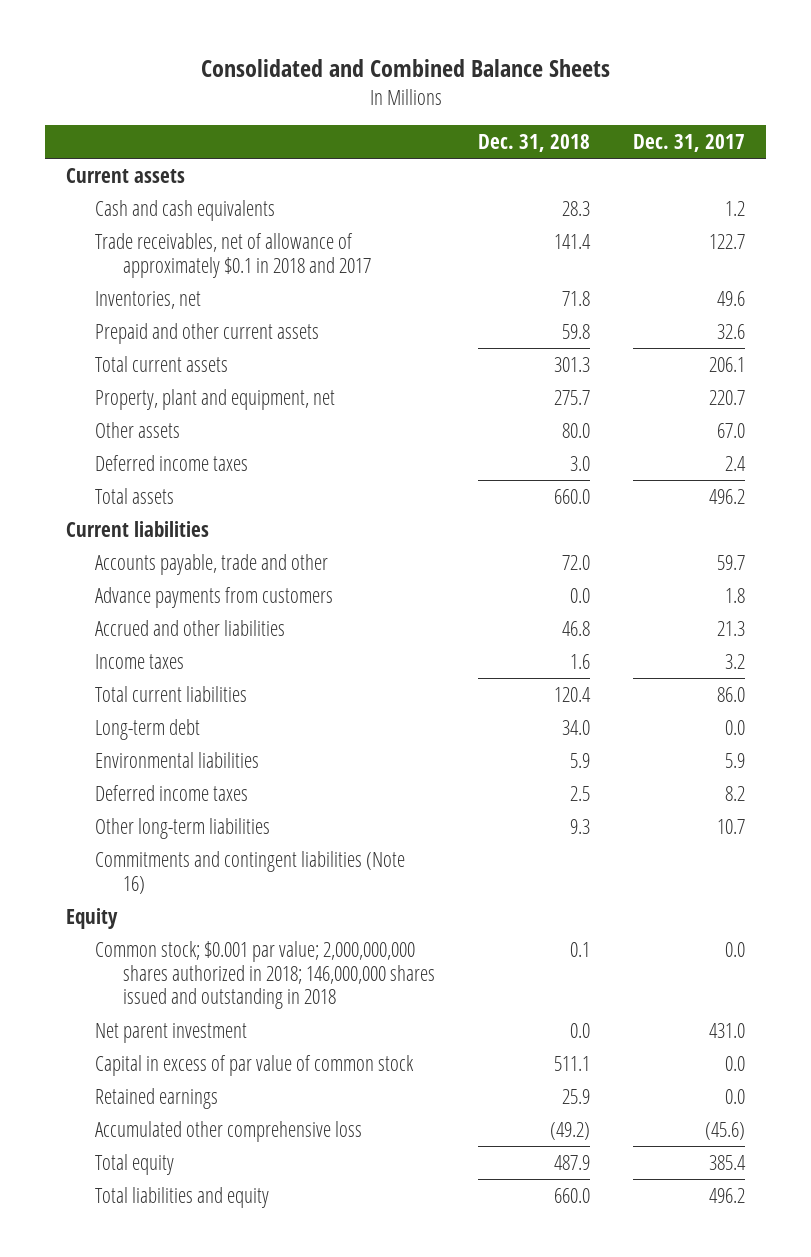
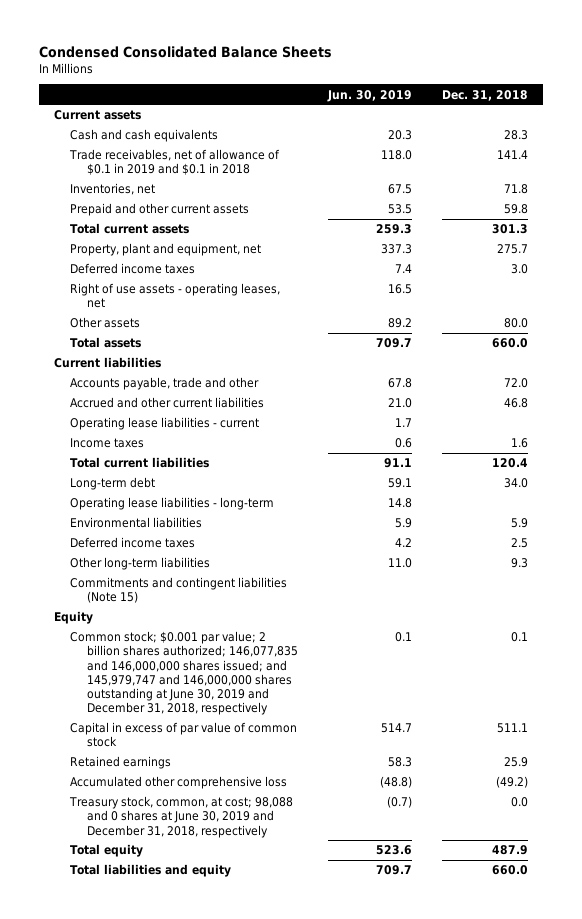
[200,58,610,77] Consolidated and Combined Balance Sheets -> [38,45,332,58] Condensed Consolidated Balance Sheets
[632,133,745,152] Dec. 31, 2017 -> none
none -> [326,89,412,102] Jun. 30, 2019
[94,232,371,278] Trade receivables, net of allowance of approximately $0.1 in 2018 and 2017 -> [69,149,281,176] Trade receivables, net of allowance of $0.1 in 2019 and $0.1 in 2018
none -> [70,283,281,309] Right of use assets - operating leases, net
[94,421,180,438] Other assets -> [70,317,141,329] Other assets
[94,586,333,608] Advance payments from customers -> none
[94,619,285,636] Accrued and other liabilities -> [70,397,265,409] Accrued and other current liabilities
none -> [70,417,260,431] Operating lease liabilities - current
none -> [70,497,275,511] Operating lease liabilities - long-term
[94,850,405,894] Commitments and contingent liabilities (Note 16) -> [70,577,288,604] Commitments and contingent liabilities (Note 15)
[94,1022,247,1043] Net parent investment -> none
[94,940,435,1010] Common stock; $0.001 par value; 2,000,000,000 shares authorized in 2018; 146,000,000 shares issued and outstanding in 2018 -> [70,631,298,716] Common stock; $0.001 par value; 2 billion shares authorized; 146,077,835 and 146,000,000 shares issued; and 145,979,747 and 146,000,000 shares outstanding at June 30, 2019 and December 31, 2018, respectively
none -> [69,796,294,838] Treasury stock, common, at cost; 98,088 and 0 shares at June 30, 2019 and December 31, 2018, respectively

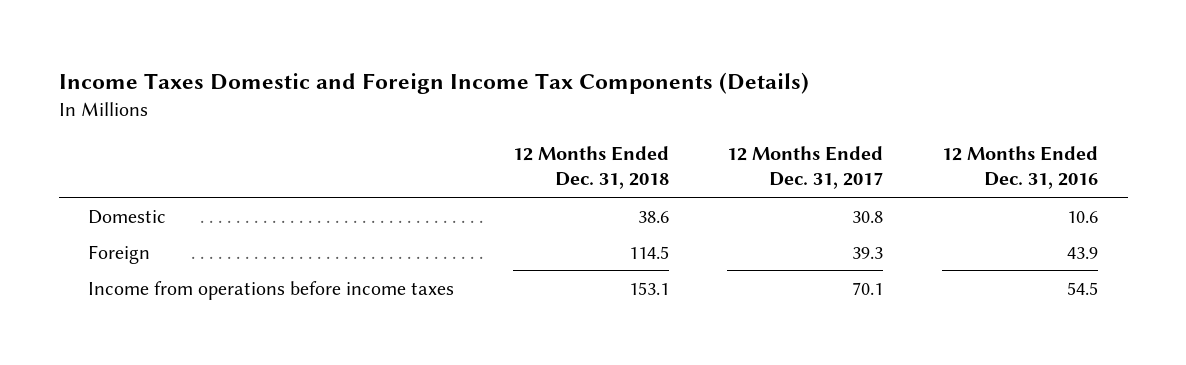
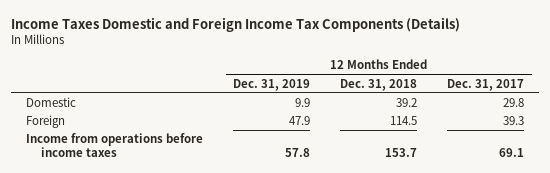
[942,146,1099,190] 12 Months Ended Dec. 31, 2016 -> none
none -> [233,78,311,91] Dec. 31, 2019
[637,210,669,223] 38.6 -> [396,98,418,108] 39.2
[852,210,884,223] 30.8 -> [503,98,525,108] 29.8
[628,281,669,295] 153.1 -> [385,148,418,158] 153.7
[852,281,884,295] 70.1 -> [499,148,525,158] 69.1

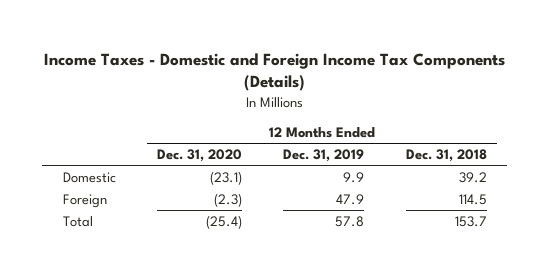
[11,16,461,32] Income Taxes Domestic and Foreign Income Tax Components (Details) -> [43,52,505,92] Income Taxes - Domestic and Foreign Income Tax Components (Details)
[447,78,525,91] Dec. 31, 2017 -> none
none -> [156,149,242,163] Dec. 31, 2020
[26,133,204,158] Income from operations before income taxes -> [62,215,93,227] Total

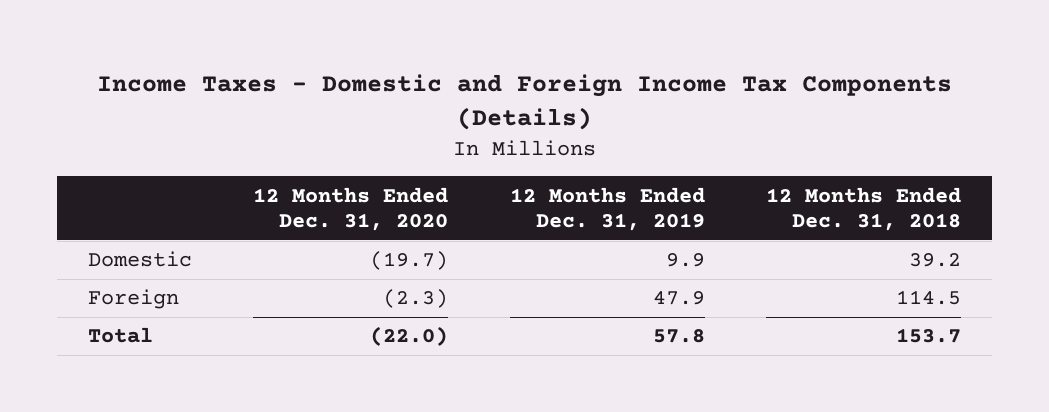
[209,170,242,185] (23.1) -> [370,251,449,271] (19.7)
[205,214,242,229] (25.4) -> [370,326,449,347] (22.0)

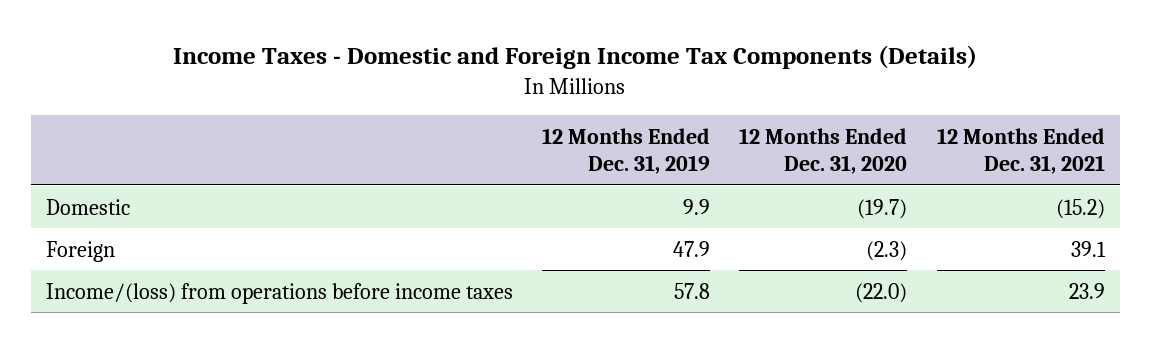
[766,186,962,232] 12 Months Ended Dec. 31, 2018 -> none
none -> [936,127,1105,174] 12 Months Ended Dec. 31, 2021
[87,327,153,344] Total -> [45,282,513,304] Income/(loss) from operations before income taxes

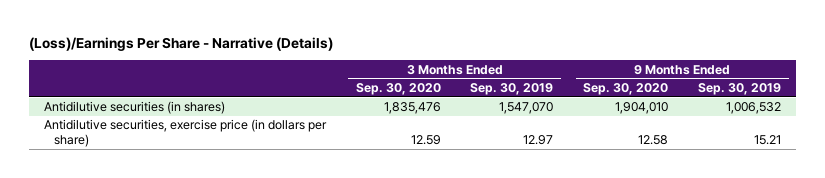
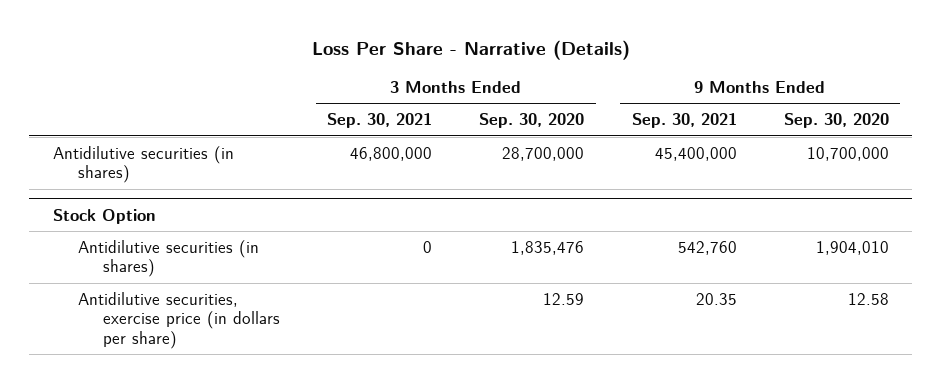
[28,36,333,51] (Loss)/Earnings Per Share - Narrative (Details) -> [311,39,630,60] Loss Per Share - Narrative (Details)
[470,82,554,95] Sep. 30, 2019 -> none
[698,82,782,95] Sep. 30, 2019 -> none
none -> [327,113,433,129] Sep. 30, 2021
none -> [631,113,737,129] Sep. 30, 2021
none -> [52,145,234,184] Antidilutive securities (in shares)
none -> [52,208,156,224] Stock Option

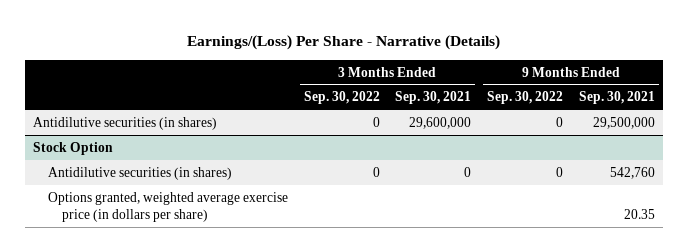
[311,39,630,60] Loss Per Share - Narrative (Details) -> [187,35,501,51] Earnings/(Loss) Per Share - Narrative (Details)
[479,113,585,129] Sep. 30, 2020 -> none
[783,113,889,129] Sep. 30, 2020 -> none
none -> [303,91,380,105] Sep. 30, 2022
none -> [487,91,564,105] Sep. 30, 2022
[350,146,433,161] 46,800,000 -> [409,116,472,129] 29,600,000
[654,146,737,161] 45,400,000 -> [593,116,656,129] 29,500,000
[77,291,281,350] Antidilutive securities, exercise price (in dollars per share) -> [47,191,288,222] Options granted, weighted average exercise price (in dollars per share)

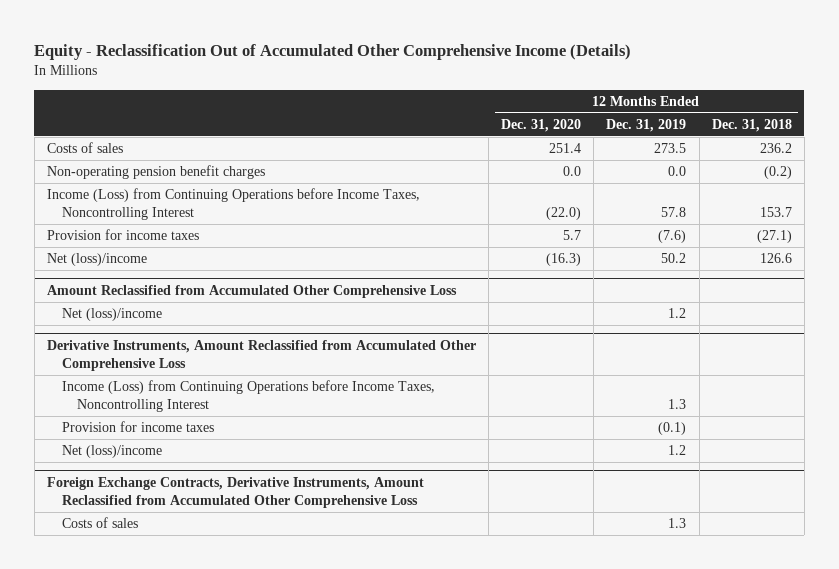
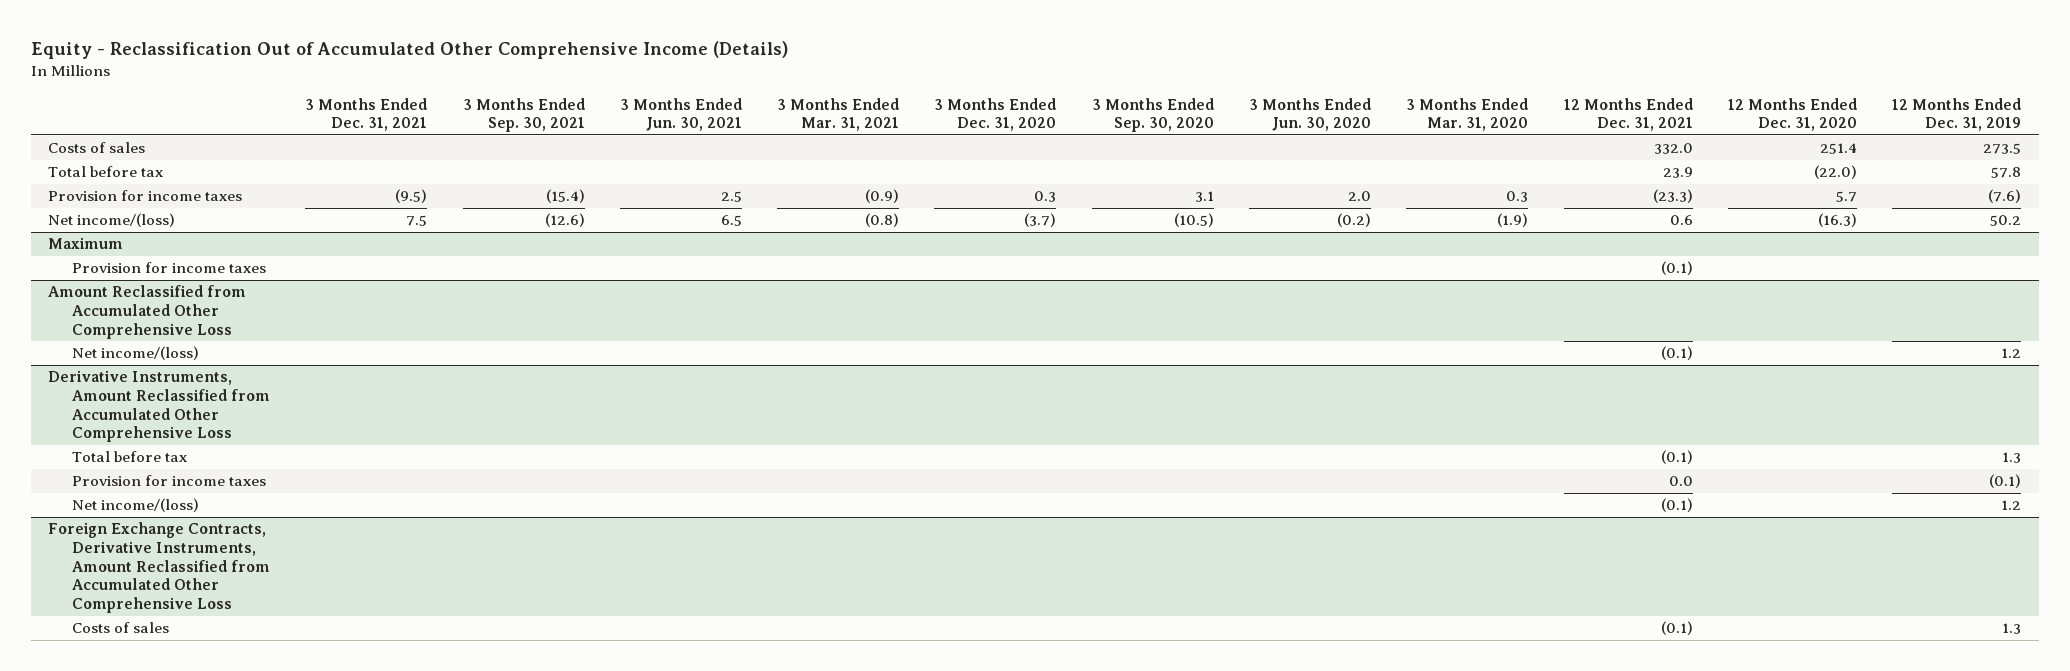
[711,118,792,132] Dec. 31, 2018 -> none
none -> [305,97,428,132] 3 Months Ended Dec. 31, 2021
none -> [462,97,585,133] 3 Months Ended Sep. 30, 2021
none -> [619,97,742,132] 3 Months Ended Jun. 30, 2021
none -> [777,97,900,132] 3 Months Ended Mar. 31, 2021
none -> [934,97,1057,132] 3 Months Ended Dec. 31, 2020
none -> [1091,97,1214,133] 3 Months Ended Sep. 30, 2020
none -> [1249,97,1372,132] 3 Months Ended Jun. 30, 2020
none -> [1406,97,1529,132] 3 Months Ended Mar. 31, 2020
none -> [1563,97,1693,132] 12 Months Ended Dec. 31, 2021
[46,165,265,180] Non-operating pension benefit charges -> none
[46,188,420,220] Income (Loss) from Continuing Operations before Income Taxes, Noncontrolling Interest -> [48,166,164,178] Total before tax
[46,253,147,267] Net (loss)/income -> [48,213,176,228] Net income/(loss)
none -> [48,237,124,250] Maximum
none -> [71,262,266,274] Provision for income taxes
[61,308,162,322] Net (loss)/income -> [71,346,199,361] Net income/(loss)
[61,380,435,412] Income (Loss) from Continuing Operations before Income Taxes, Noncontrolling Interest -> [71,451,187,463] Total before tax
[61,445,162,459] Net (loss)/income -> [71,498,199,513] Net income/(loss)

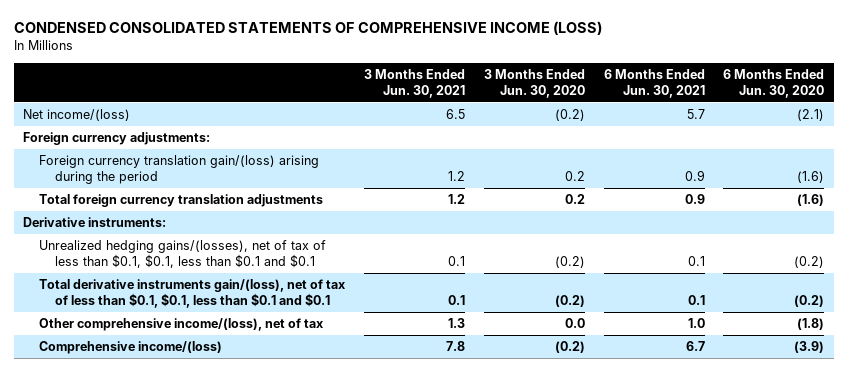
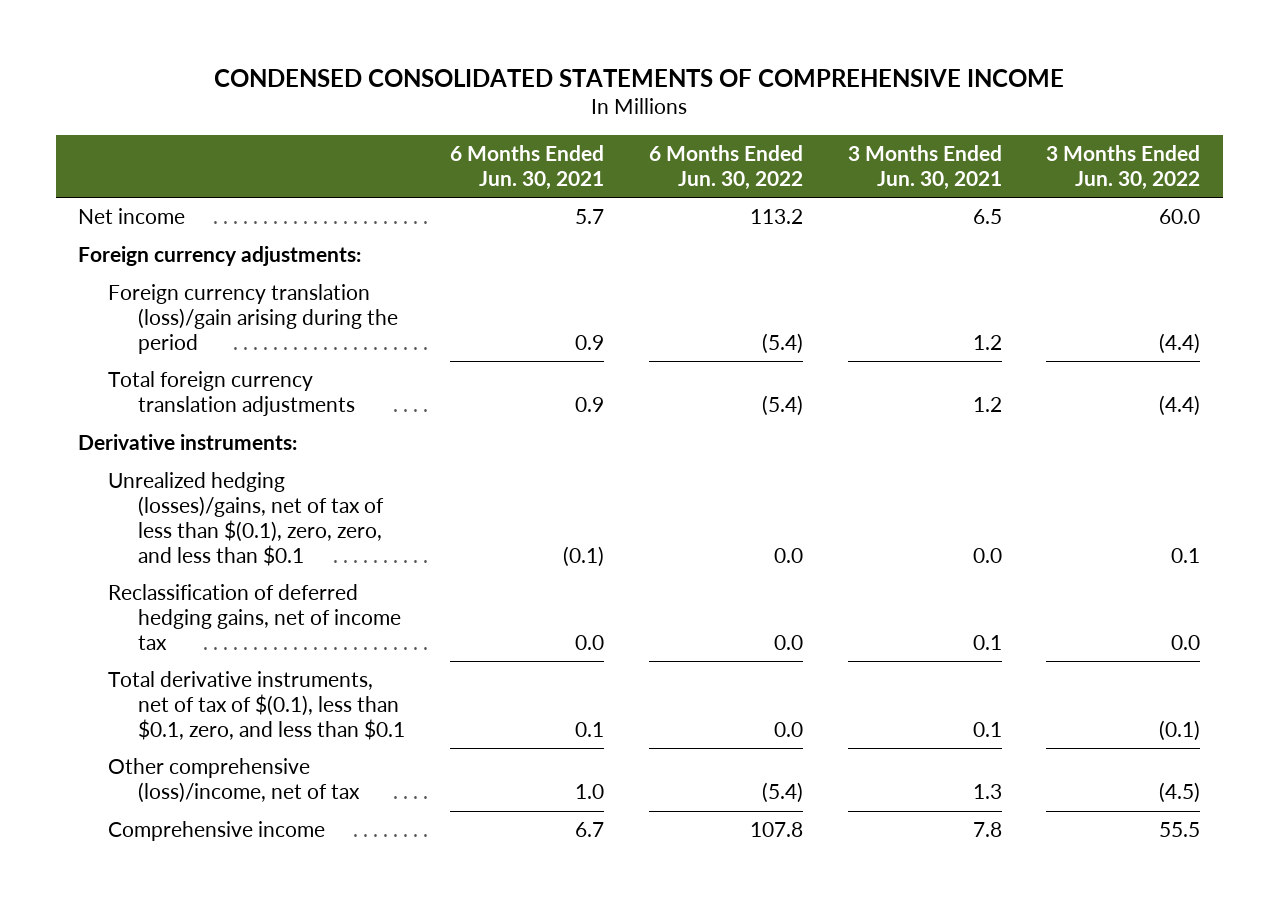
[14,21,603,36] CONDENSED CONSOLIDATED STATEMENTS OF COMPREHENSIVE INCOME (LOSS) -> [214,69,1065,88] CONDENSED CONSOLIDATED STATEMENTS OF COMPREHENSIVE INCOME
[483,68,585,98] 3 Months Ended Jun. 30, 2020 -> none
[723,68,825,98] 6 Months Ended Jun. 30, 2020 -> none
none -> [648,144,803,190] 6 Months Ended Jun. 30, 2022
none -> [1046,144,1201,190] 3 Months Ended Jun. 30, 2022
[23,109,131,122] Net income/(loss) -> [78,208,186,225] Net income
[39,155,320,184] Foreign currency translation gain/(loss) arising during the period -> [108,284,399,354] Foreign currency translation (loss)/gain arising during the period
[39,240,327,268] Unrealized hedging gains/(losses), net of tax of less than $0.1, $0.1, less than $0.1 and $0.1 -> [108,472,385,566] Unrealized hedging (losses)/gains, net of tax of less than $(0.1), zero, zero, and less than $0.1
[447,255,465,266] 0.1 -> [972,547,1002,563] 0.0
[687,255,705,266] 0.1 -> [563,545,605,567] (0.1)
none -> [108,584,402,650] Reclassification of deferred hedging gains, net of income tax
[39,279,346,308] Total derivative instruments gain/(loss), net of tax of less than $0.1, $0.1, less than $0.1 and $0.1 -> [108,671,406,740] Total derivative instruments, net of tax of $(0.1), less than $0.1, zero, and less than $0.1
[39,318,324,332] Other comprehensive income/(loss), net of tax -> [108,758,361,804] Other comprehensive (loss)/income, net of tax
[39,341,223,355] Comprehensive income/(loss) -> [108,821,326,842] Comprehensive income

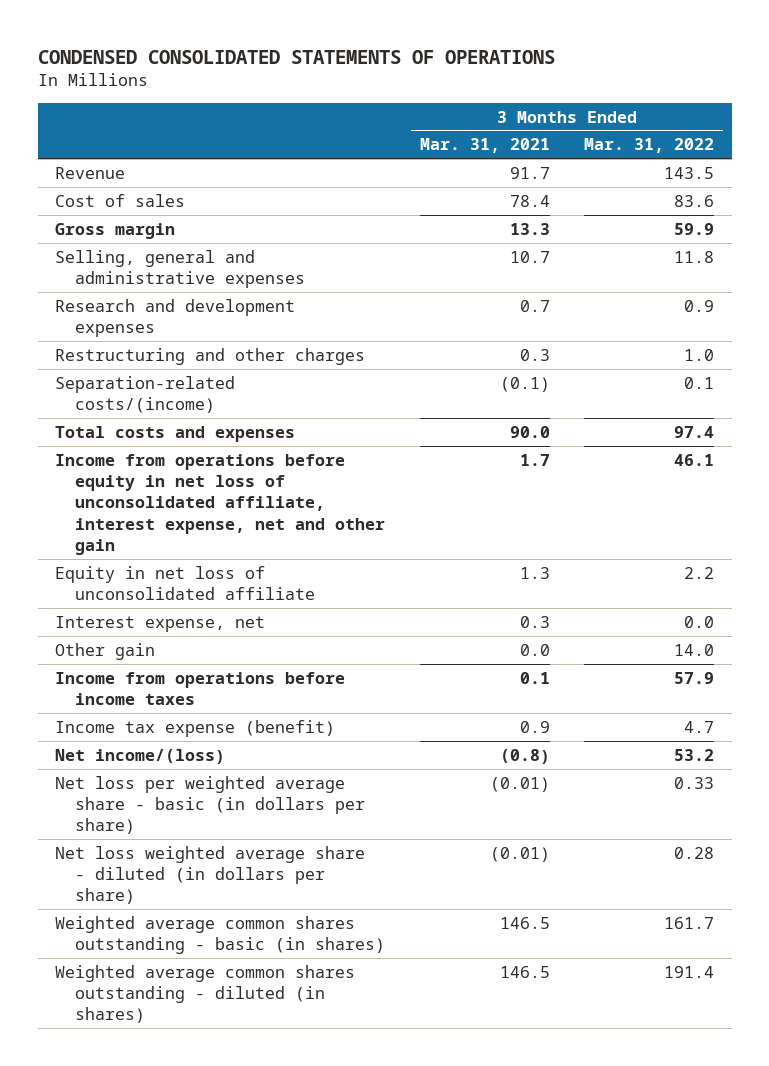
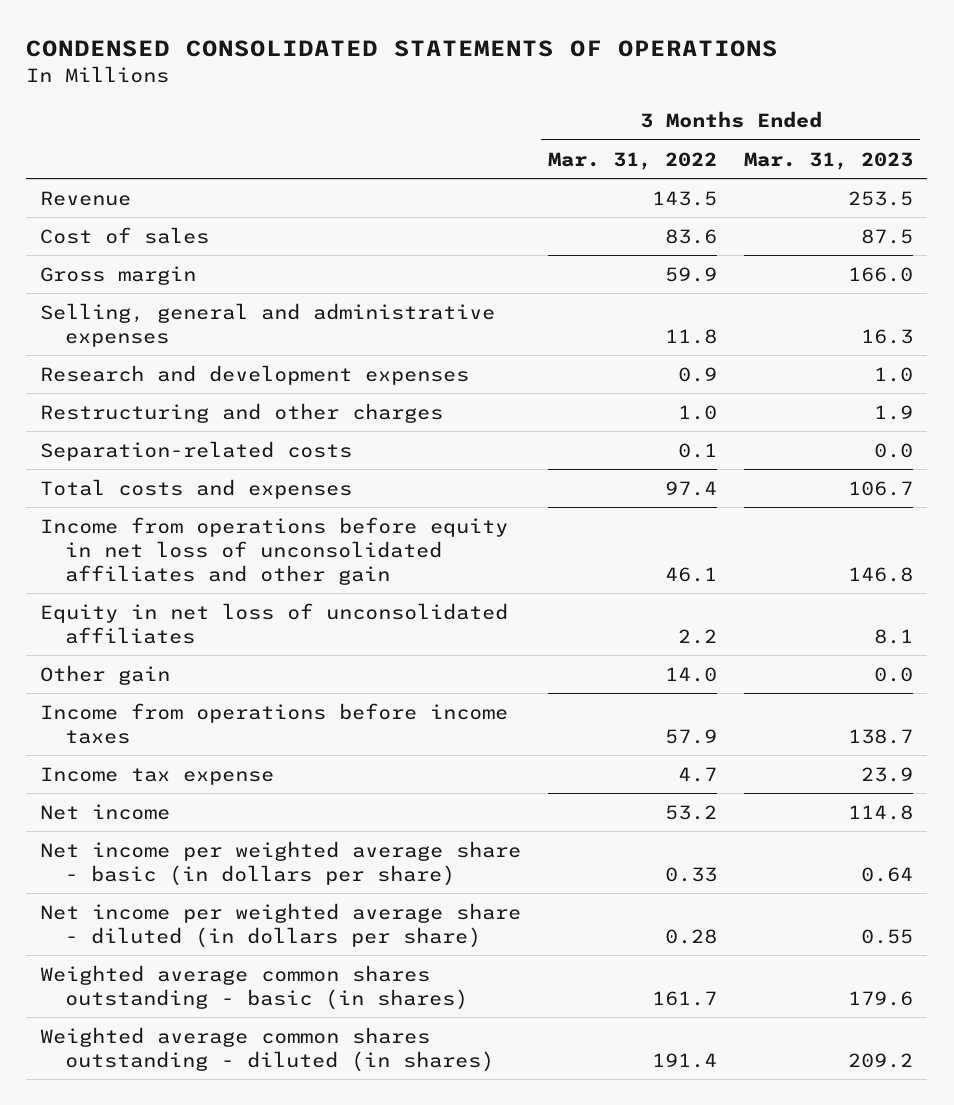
[419,138,550,154] Mar. 31, 2021 -> none
none -> [744,151,914,170] Mar. 31, 2023
[55,375,236,414] Separation-related costs/(income) -> [40,440,353,461] Separation-related costs
[55,615,266,632] Interest expense, net -> none
[55,453,385,556] Income from operations before equity in net loss of unconsolidated affiliate, interest expense, net and other gain -> [40,516,509,585] Income from operations before equity in net loss of unconsolidated affiliates and other gain
[55,565,315,601] Equity in net loss of unconsolidated affiliate -> [40,602,509,644] Equity in net loss of unconsolidated affiliates
[55,719,336,737] Income tax expense (benefit) -> [40,766,275,785] Income tax expense
[55,748,226,764] Net income/(loss) -> [40,803,171,820] Net income
[55,775,365,835] Net loss per weighted average share - basic (in dollars per share) -> [40,840,522,886] Net income per weighted average share - basic (in dollars per share)
[55,845,366,905] Net loss weighted average share - diluted (in dollars per share) -> [40,902,522,948] Net income per weighted average share - diluted (in dollars per share)

